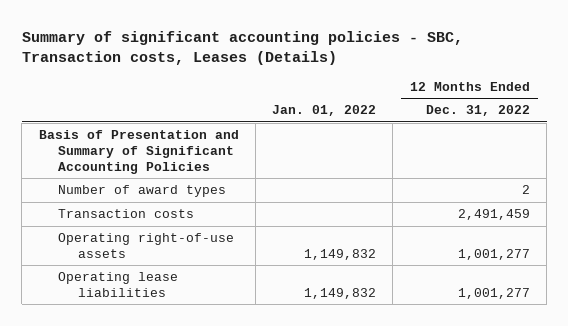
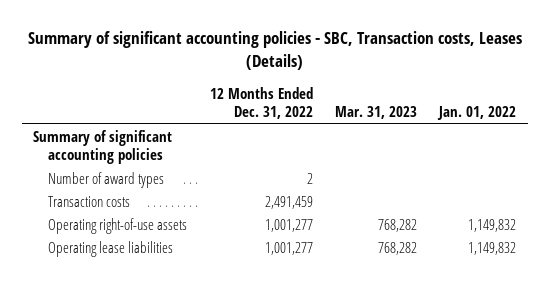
none -> [334,106,417,120] Mar. 31, 2023
[38,130,239,174] Basis of Presentation and Summary of Significant Accounting Policies -> [32,129,172,165] Summary of significant accounting policies

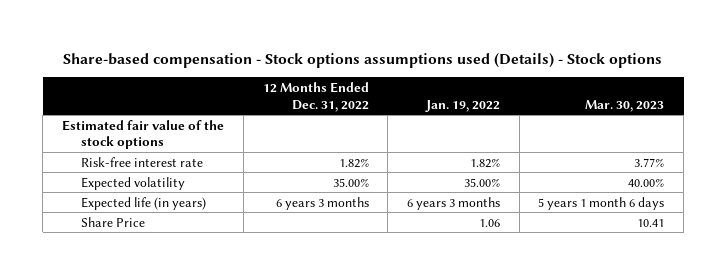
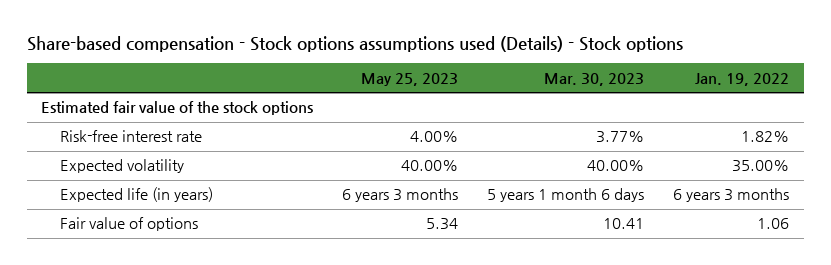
[262,81,369,112] 12 Months Ended Dec. 31, 2022 -> none
none -> [361,72,459,86] May 25, 2023
[81,216,146,227] Share Price -> [60,217,199,232] Fair value of options

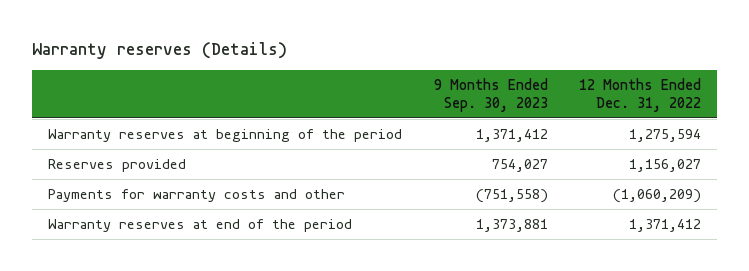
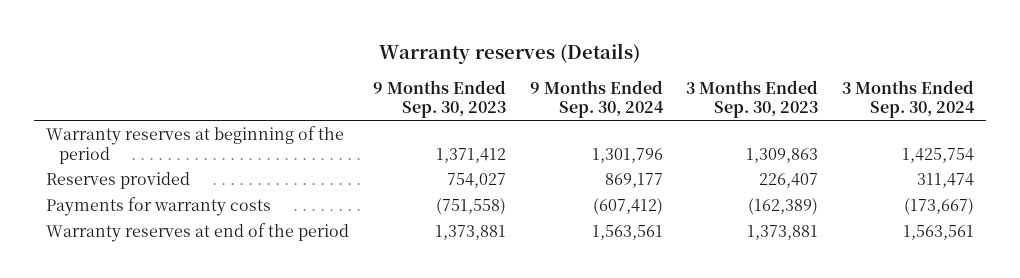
[578,77,701,113] 12 Months Ended Dec. 31, 2022 -> none
none -> [529,79,664,119] 9 Months Ended Sep. 30, 2024
none -> [686,79,819,119] 3 Months Ended Sep. 30, 2023
none -> [842,79,976,119] 3 Months Ended Sep. 30, 2024
[48,188,346,202] Payments for warranty costs and other -> [45,196,271,216] Payments for warranty costs

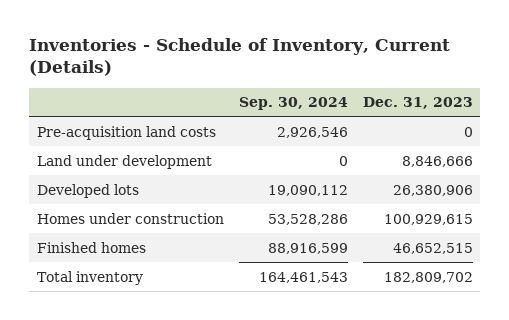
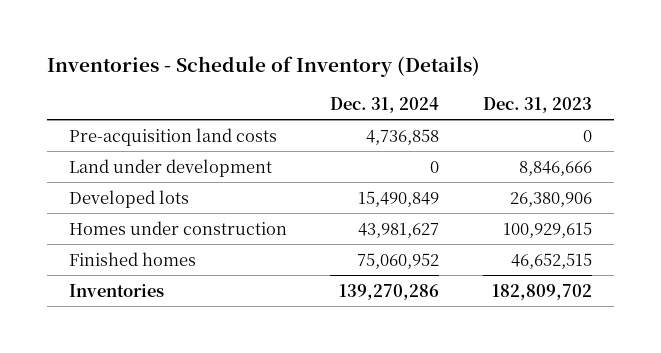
[29,38,451,77] Inventories - Schedule of Inventory, Current (Details) -> [46,56,480,78] Inventories - Schedule of Inventory (Details)
[238,97,348,111] Sep. 30, 2024 -> none
none -> [330,96,440,113] Dec. 31, 2024
[36,270,143,285] Total inventory -> [68,283,164,297] Inventories

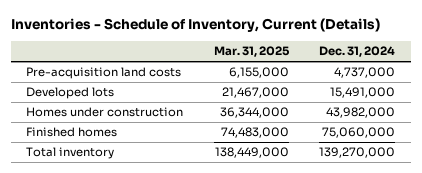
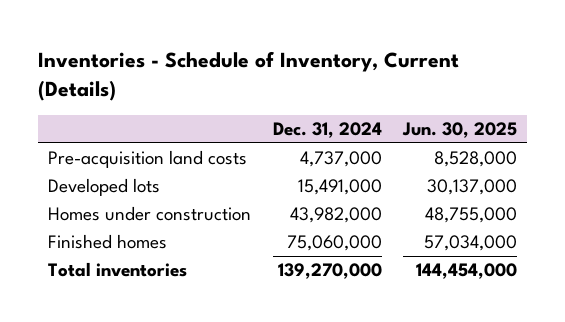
[213,46,290,58] Mar. 31, 2025 -> none
none -> [401,121,517,138] Jun. 30, 2025
[26,147,115,160] Total inventory -> [48,262,188,278] Total inventories

